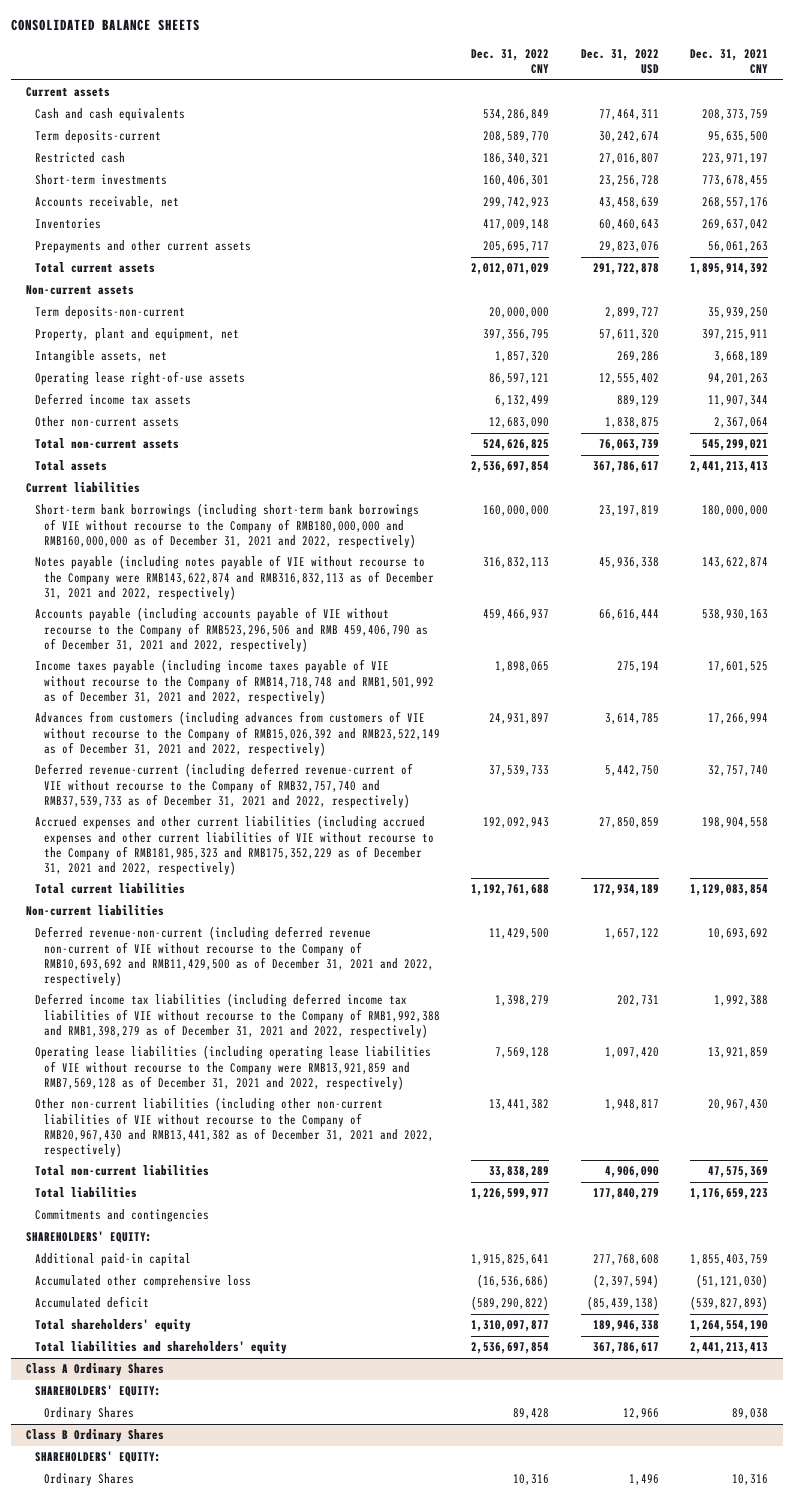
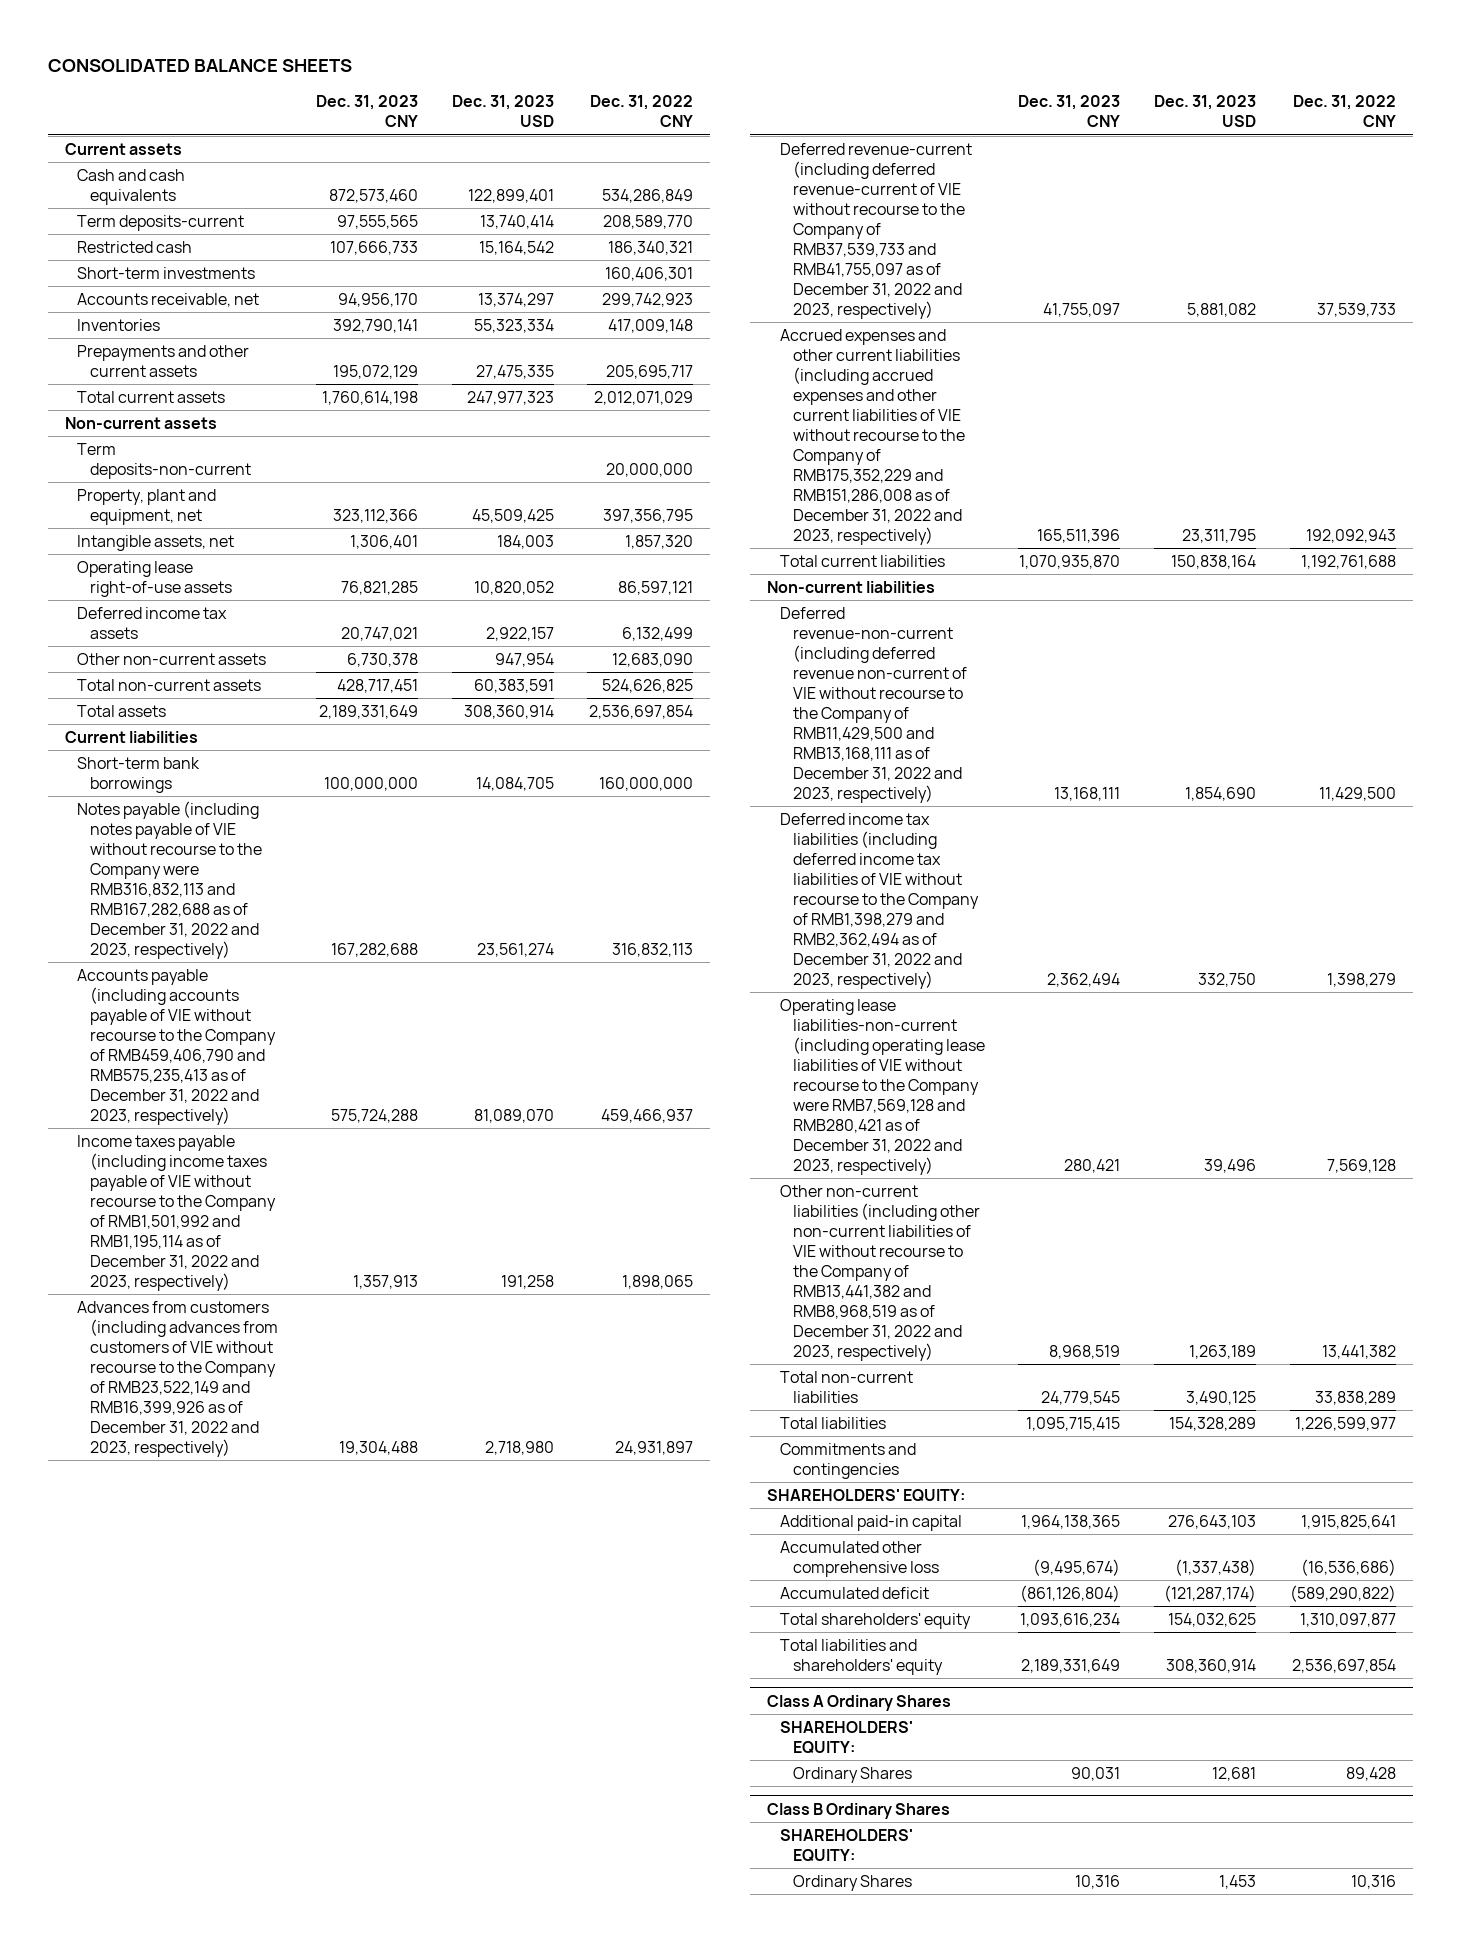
[580,49,659,75] Dec. 31, 2022 USD -> none
[689,49,768,75] Dec. 31, 2021 CNY -> none
none -> [315,95,418,128] Dec. 31, 2023 CNY
none -> [451,95,554,128] Dec. 31, 2023 USD
[35,503,420,548] Short-term bank borrowings (including short-term bank borrowings of VIE without recourse to the Company of RMB180,000,000 and RMB160,000,000 as of December 31, 2021 and 2022, respectively) -> [77,756,201,793] Short-term bank borrowings
[35,555,435,600] Notes payable (including notes payable of VIE without recourse to the Company were RMB143,622,874 and RMB316,832,113 as of December 31, 2021 and 2022, respectively) -> [77,800,262,959] Notes payable (including notes payable of VIE without recourse to the Company were RMB316,832,113 and RMB167,282,688 as of December 31, 2022 and 2023, respectively)
[35,607,429,652] Accounts payable (including accounts payable of VIE without recourse to the Company of RMB523,296,506 and RMB 459,406,790 as of December 31, 2021 and 2022, respectively) -> [77,968,276,1125] Accounts payable (including accounts payable of VIE without recourse to the Company of RMB459,406,790 and RMB575,235,413 as of December 31, 2022 and 2023, respectively)
[35,659,435,704] Income taxes payable (including income taxes payable of VIE without recourse to the Company of RMB14,718,748 and RMB1,501,992 as of December 31, 2021 and 2022, respectively) -> [77,1134,276,1291] Income taxes payable (including income taxes payable of VIE without recourse to the Company of RMB1,501,992 and RMB1,195,114 as of December 31, 2022 and 2023, respectively)
[35,711,441,756] Advances from customers (including advances from customers of VIE without recourse to the Company of RMB15,026,392 and RMB23,522,149 as of December 31, 2021 and 2022, respectively) -> [77,1300,278,1457] Advances from customers (including advances from customers of VIE without recourse to the Company of RMB23,522,149 and RMB16,399,926 as of December 31, 2022 and 2023, respectively)
[35,763,414,808] Deferred revenue-current (including deferred revenue-current of VIE without recourse to the Company of RMB32,757,740 and RMB37,539,733 as of December 31, 2021 and 2022, respectively) -> [779,142,972,319] Deferred revenue-current (including deferred revenue-current of VIE without recourse to the Company of RMB37,539,733 and RMB41,755,097 as of December 31, 2022 and 2023, respectively)
[35,815,435,875] Accrued expenses and other current liabilities (including accrued expenses and other current liabilities of VIE without recourse to the Company of RMB181,985,323 and RMB175,352,229 as of December 31, 2021 and 2022, respectively) -> [779,328,965,545] Accrued expenses and other current liabilities (including accrued expenses and other current liabilities of VIE without recourse to the Company of RMB175,352,229 and RMB151,286,008 as of December 31, 2022 and 2023, respectively)
[35,926,435,986] Deferred revenue-non-current (including deferred revenue non-current of VIE without recourse to the Company of RMB10,693,692 and RMB11,429,500 as of December 31, 2021 and 2022, respectively) -> [779,606,967,803] Deferred revenue-non-current (including deferred revenue non-current of VIE without recourse to the Company of RMB11,429,500 and RMB13,168,111 as of December 31, 2022 and 2023, respectively)
[35,993,441,1038] Deferred income tax liabilities (including deferred income tax liabilities of VIE without recourse to the Company of RMB1,992,388 and RMB1,398,279 as of December 31, 2021 and 2022, respectively) -> [779,812,979,989] Deferred income tax liabilities (including deferred income tax liabilities of VIE without recourse to the Company of RMB1,398,279 and RMB2,362,494 as of December 31, 2022 and 2023, respectively)
[35,1045,432,1090] Operating lease liabilities (including operating lease liabilities of VIE without recourse to the Company were RMB13,921,859 and RMB7,569,128 as of December 31, 2021 and 2022, respectively) -> [779,998,985,1175] Operating lease liabilities-non-current (including operating lease liabilities of VIE without recourse to the Company were RMB7,569,128 and RMB280,421 as of December 31, 2022 and 2023, respectively)
[35,1097,435,1157] Other non-current liabilities (including other non-current liabilities of VIE without recourse to the Company of RMB20,967,430 and RMB13,441,382 as of December 31, 2021 and 2022, respectively) -> [779,1184,980,1361] Other non-current liabilities (including other non-current liabilities of VIE without recourse to the Company of RMB13,441,382 and RMB8,968,519 as of December 31, 2022 and 2023, respectively)

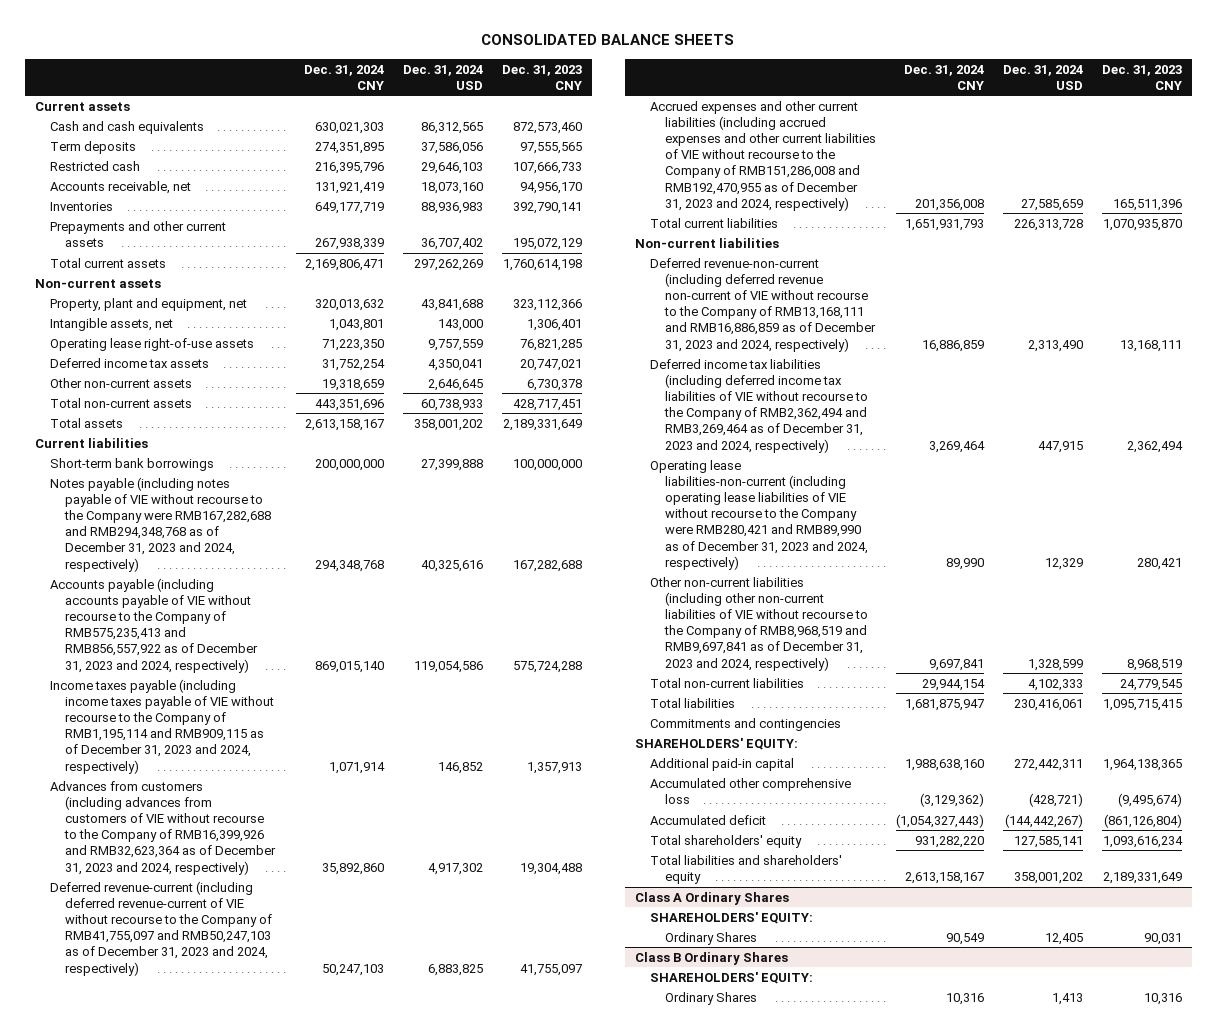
[451,95,554,128] Dec. 31, 2023 USD -> none
[590,95,694,128] Dec. 31, 2022 CNY -> none
none -> [303,64,384,90] Dec. 31, 2024 CNY
none -> [402,64,483,90] Dec. 31, 2024 USD
[77,214,245,231] Term deposits-current -> [49,140,136,154] Term deposits
[77,266,256,279] Short-term investments -> none
[77,442,251,479] Term deposits-non-current -> none
[77,800,262,959] Notes payable (including notes payable of VIE without recourse to the Company were RMB316,832,113 and RMB167,282,688 as of December 31, 2022 and 2023, respectively) -> [49,476,272,572] Notes payable (including notes payable of VIE without recourse to the Company were RMB167,282,688 and RMB294,348,768 as of December 31, 2023 and 2024, respectively)
[77,968,276,1125] Accounts payable (including accounts payable of VIE without recourse to the Company of RMB459,406,790 and RMB575,235,413 as of December 31, 2022 and 2023, respectively) -> [49,577,259,673] Accounts payable (including accounts payable of VIE without recourse to the Company of RMB575,235,413 and RMB856,557,922 as of December 31, 2023 and 2024, respectively)
[77,1134,276,1291] Income taxes payable (including income taxes payable of VIE without recourse to the Company of RMB1,501,992 and RMB1,195,114 as of December 31, 2022 and 2023, respectively) -> [49,678,275,774] Income taxes payable (including income taxes payable of VIE without recourse to the Company of RMB1,195,114 and RMB909,115 as of December 31, 2023 and 2024, respectively)
[77,1300,278,1457] Advances from customers (including advances from customers of VIE without recourse to the Company of RMB23,522,149 and RMB16,399,926 as of December 31, 2022 and 2023, respectively) -> [49,780,277,875] Advances from customers (including advances from customers of VIE without recourse to the Company of RMB16,399,926 and RMB32,623,364 as of December 31, 2023 and 2024, respectively)
[779,142,972,319] Deferred revenue-current (including deferred revenue-current of VIE without recourse to the Company of RMB37,539,733 and RMB41,755,097 as of December 31, 2022 and 2023, respectively) -> [49,880,273,976] Deferred revenue-current (including deferred revenue-current of VIE without recourse to the Company of RMB41,755,097 and RMB50,247,103 as of December 31, 2023 and 2024, respectively)
[779,328,965,545] Accrued expenses and other current liabilities (including accrued expenses and other current liabilities of VIE without recourse to the Company of RMB175,352,229 and RMB151,286,008 as of December 31, 2022 and 2023, respectively) -> [649,100,877,211] Accrued expenses and other current liabilities (including accrued expenses and other current liabilities of VIE without recourse to the Company of RMB151,286,008 and RMB192,470,955 as of December 31, 2023 and 2024, respectively)
[779,606,967,803] Deferred revenue-non-current (including deferred revenue non-current of VIE without recourse to the Company of RMB11,429,500 and RMB13,168,111 as of December 31, 2022 and 2023, respectively) -> [649,257,877,352] Deferred revenue-non-current (including deferred revenue non-current of VIE without recourse to the Company of RMB13,168,111 and RMB16,886,859 as of December 31, 2023 and 2024, respectively)
[779,812,979,989] Deferred income tax liabilities (including deferred income tax liabilities of VIE without recourse to the Company of RMB1,398,279 and RMB2,362,494 as of December 31, 2022 and 2023, respectively) -> [649,358,869,453] Deferred income tax liabilities (including deferred income tax liabilities of VIE without recourse to the Company of RMB2,362,494 and RMB3,269,464 as of December 31, 2023 and 2024, respectively)
[779,998,985,1175] Operating lease liabilities-non-current (including operating lease liabilities of VIE without recourse to the Company were RMB7,569,128 and RMB280,421 as of December 31, 2022 and 2023, respectively) -> [649,459,869,570] Operating lease liabilities-non-current (including operating lease liabilities of VIE without recourse to the Company were RMB280,421 and RMB89,990 as of December 31, 2023 and 2024, respectively)
[779,1184,980,1361] Other non-current liabilities (including other non-current liabilities of VIE without recourse to the Company of RMB13,441,382 and RMB8,968,519 as of December 31, 2022 and 2023, respectively) -> [649,576,869,671] Other non-current liabilities (including other non-current liabilities of VIE without recourse to the Company of RMB8,968,519 and RMB9,697,841 as of December 31, 2023 and 2024, respectively)

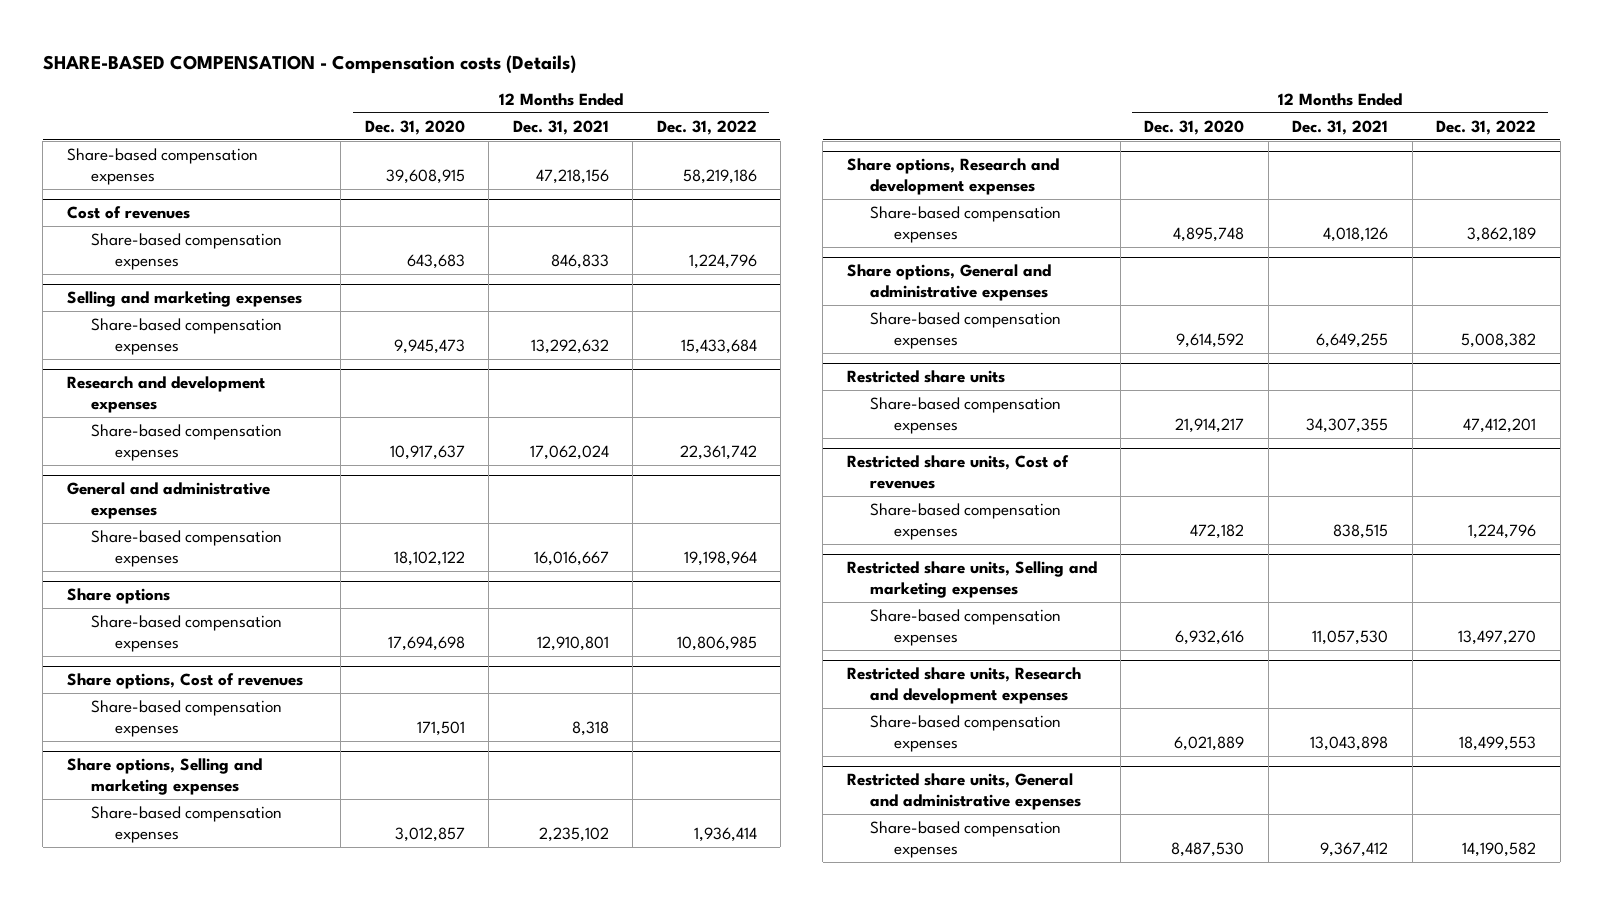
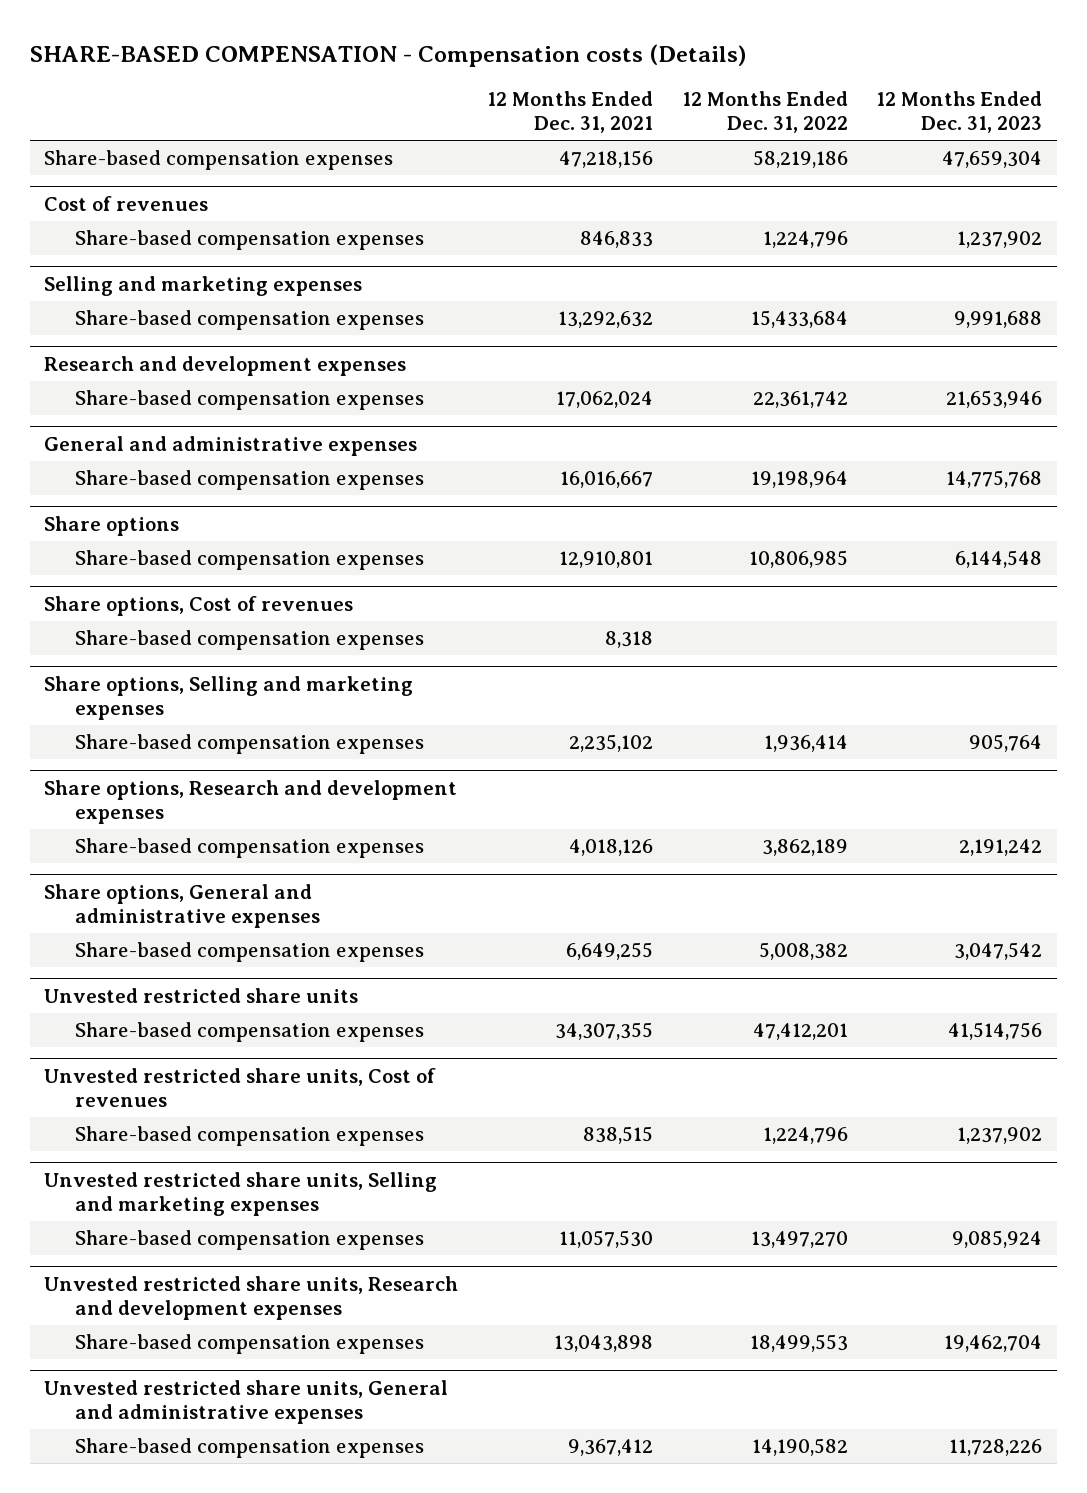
[364,119,465,135] Dec. 31, 2020 -> none
none -> [876,91,1043,134] 12 Months Ended Dec. 31, 2023
[846,370,1005,384] Restricted share units -> [44,988,359,1004] Unvested restricted share units
[846,455,1069,490] Restricted share units, Cost of revenues -> [44,1068,437,1107] Unvested restricted share units, Cost of revenues
[846,561,1097,599] Restricted share units, Selling and marketing expenses -> [44,1172,438,1216] Unvested restricted share units, Selling and marketing expenses
[846,667,1081,705] Restricted share units, Research and development expenses -> [44,1276,459,1320] Unvested restricted share units, Research and development expenses
[846,773,1082,811] Restricted share units, General and administrative expenses -> [44,1380,449,1424] Unvested restricted share units, General and administrative expenses

